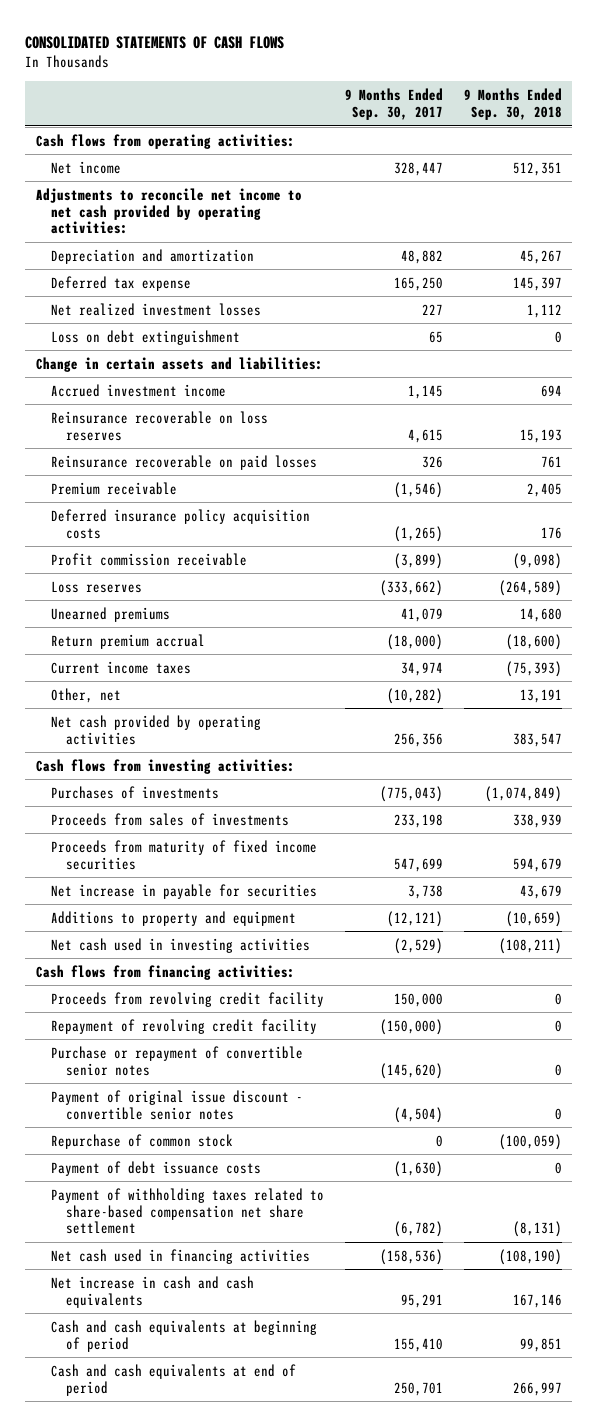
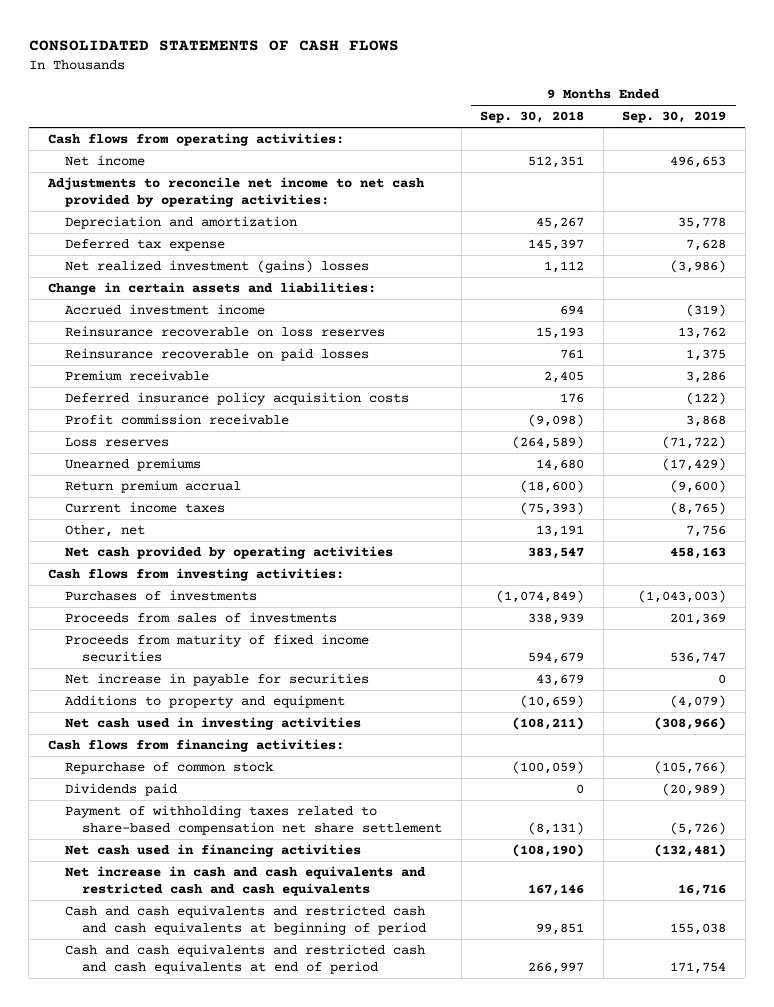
[344,88,443,120] 9 Months Ended Sep. 30, 2017 -> none
none -> [622,111,727,124] Sep. 30, 2019
[51,329,241,345] Loss on debt extinguishment -> none
[51,302,262,316] Net realized investment losses -> [64,260,369,274] Net realized investment (gains) losses
[51,991,325,1007] Proceeds from revolving credit facility -> none
[51,1018,318,1034] Repayment of revolving credit facility -> none
[51,1045,304,1076] Purchase or repayment of convertible senior notes -> none
[51,1089,304,1120] Payment of original issue discount - convertible senior notes -> none
[51,1160,262,1176] Payment of debt issuance costs -> none
none -> [64,783,177,797] Dividends paid
[51,1275,255,1308] Net increase in cash and cash equivalents -> [64,866,426,896] Net increase in cash and cash equivalents and restricted cash and cash equivalents
[51,1319,318,1352] Cash and cash equivalents at beginning of period -> [64,905,426,935] Cash and cash equivalents and restricted cash and cash equivalents at beginning of period
[51,1363,297,1396] Cash and cash equivalents at end of period -> [64,944,425,974] Cash and cash equivalents and restricted cash and cash equivalents at end of period

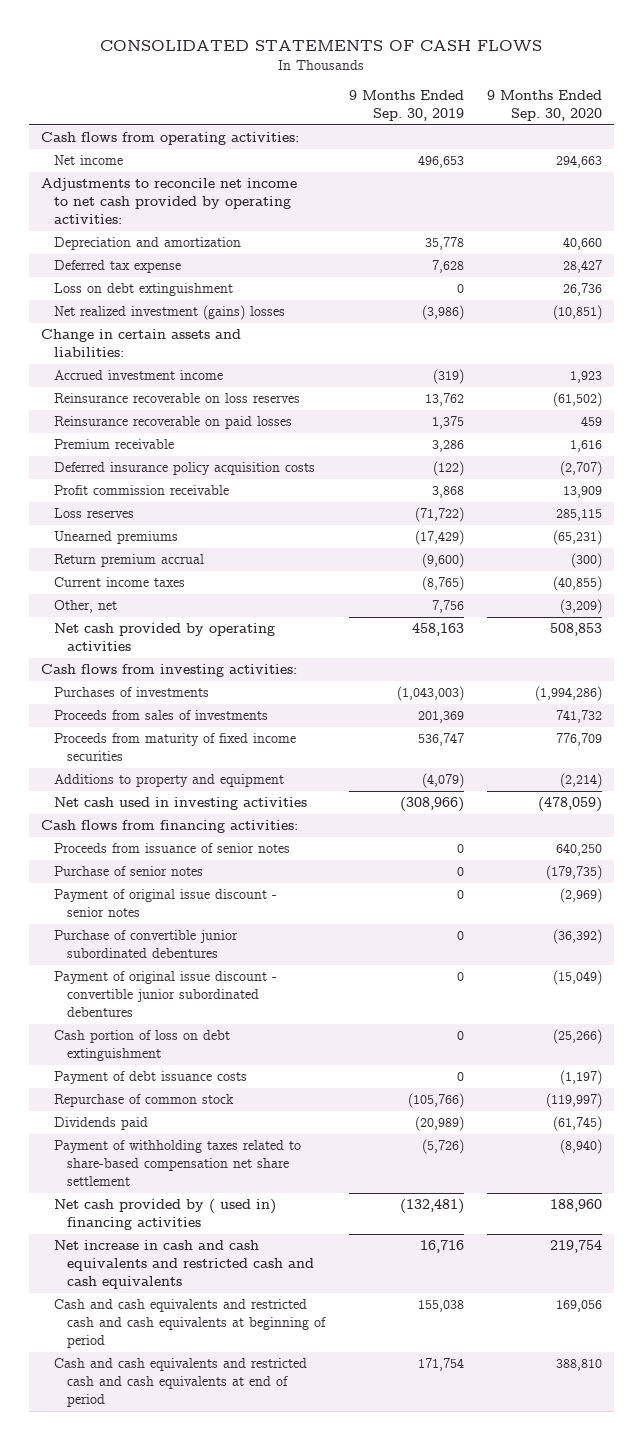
[480,111,585,124] Sep. 30, 2018 -> none
none -> [487,90,603,122] 9 Months Ended Sep. 30, 2020
none -> [54,283,234,297] Loss on debt extinguishment
[64,673,369,687] Net increase in payable for securities -> none
none -> [54,843,291,854] Proceeds from issuance of senior notes
none -> [54,866,204,877] Purchase of senior notes
none -> [54,889,278,918] Payment of original issue discount - senior notes
none -> [54,930,239,959] Purchase of convertible junior subordinated debentures
none -> [54,971,278,1018] Payment of original issue discount - convertible junior subordinated debentures
none -> [54,1030,231,1062] Cash portion of loss on debt extinguishment
none -> [54,1071,248,1085] Payment of debt issuance costs
[64,844,361,858] Net cash used in financing activities -> [54,1199,277,1231] Net cash provided by ( used in) financing activities

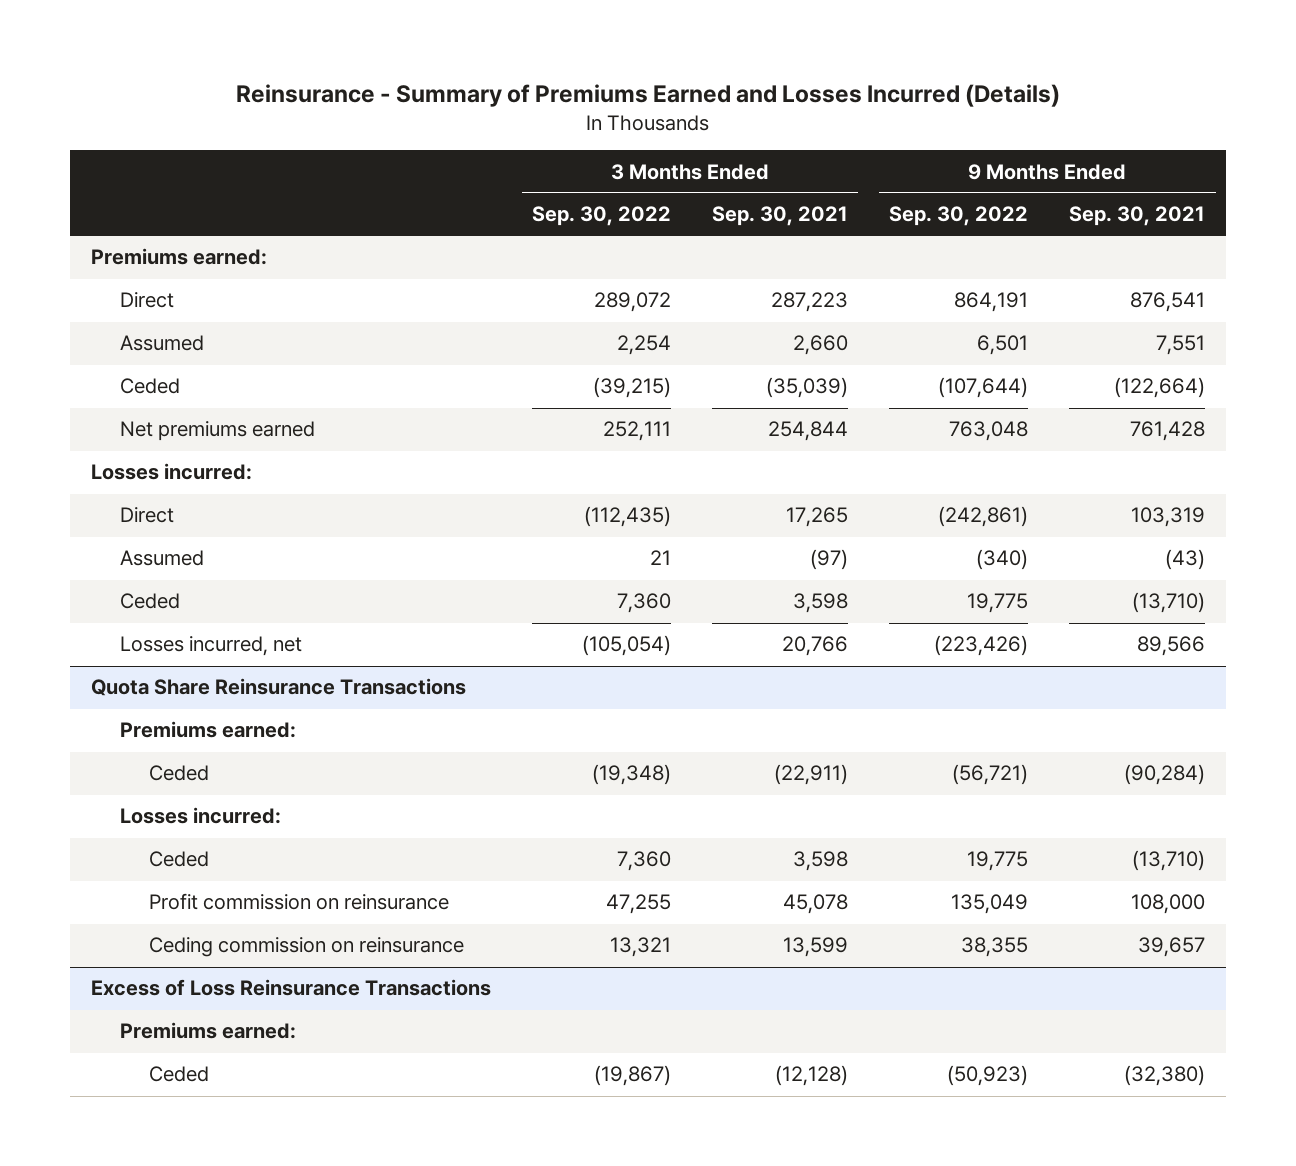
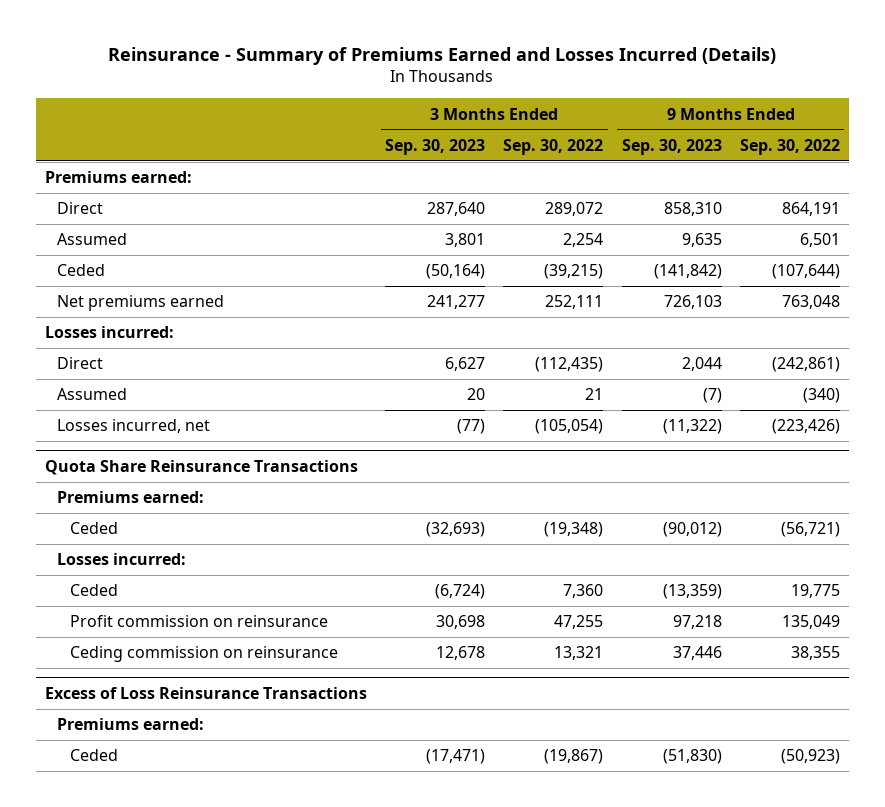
[712,206,849,227] Sep. 30, 2021 -> none
[1069,206,1206,227] Sep. 30, 2021 -> none
none -> [385,138,486,155] Sep. 30, 2023
none -> [621,138,722,155] Sep. 30, 2023
[119,593,180,610] Ceded -> none

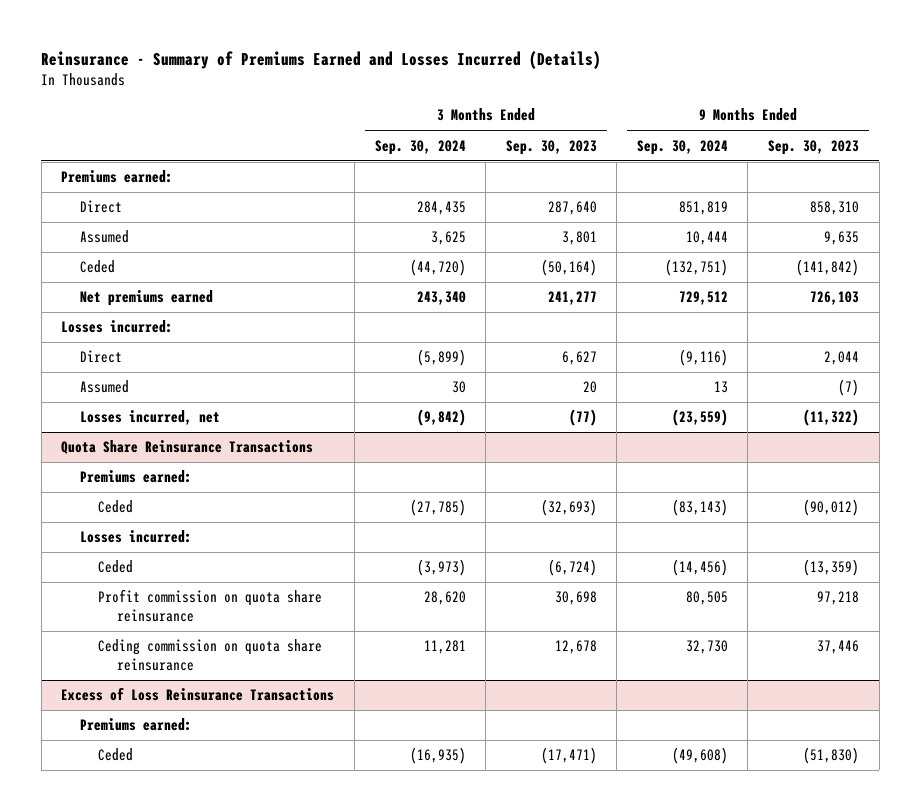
[503,138,604,155] Sep. 30, 2022 -> none
[739,138,840,155] Sep. 30, 2022 -> none
none -> [374,139,466,155] Sep. 30, 2024
none -> [636,139,728,155] Sep. 30, 2024
[69,615,328,628] Profit commission on reinsurance -> [98,589,323,623] Profit commission on quota share reinsurance
[69,646,338,663] Ceding commission on reinsurance -> [98,639,323,672] Ceding commission on quota share reinsurance

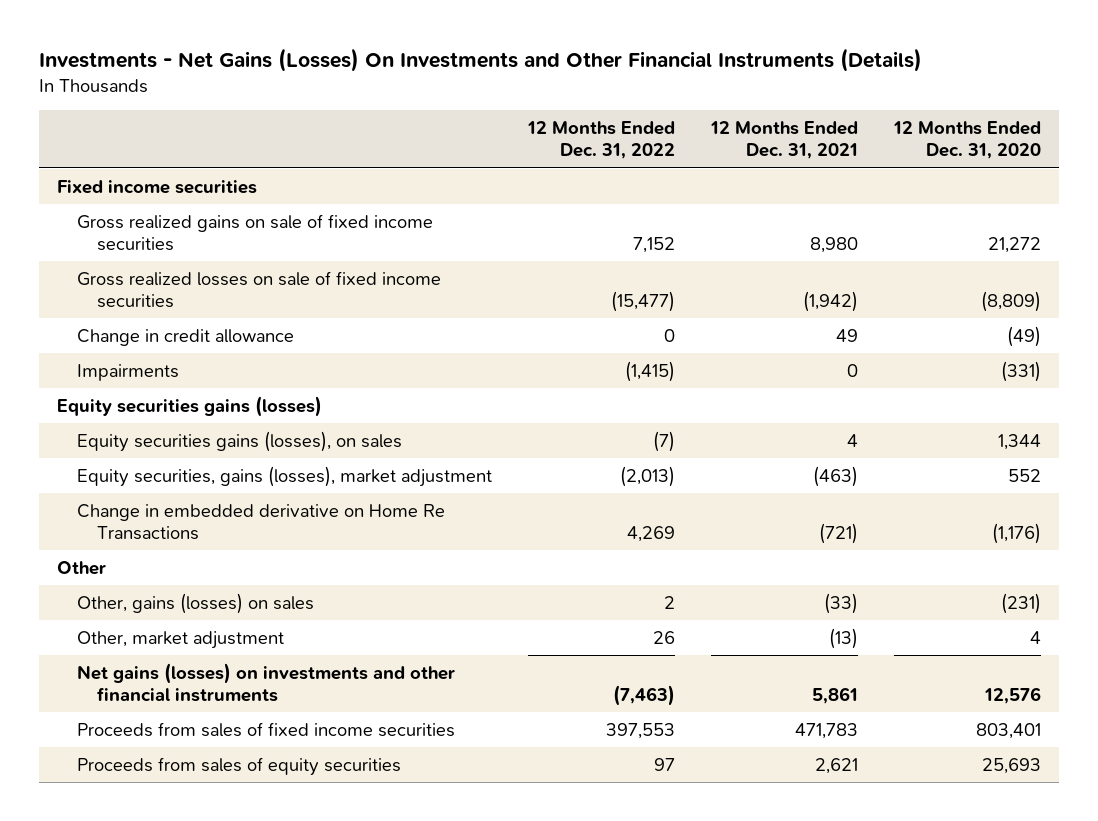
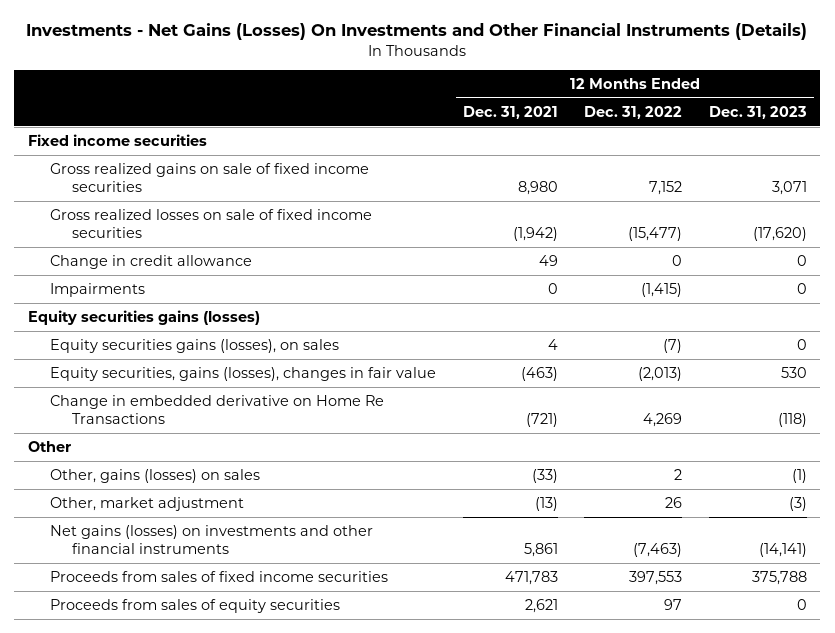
[893,120,1042,160] 12 Months Ended Dec. 31, 2020 -> none
none -> [709,105,808,119] Dec. 31, 2023
[77,465,493,487] Equity securities, gains (losses), market adjustment -> [49,366,436,381] Equity securities, gains (losses), changes in fair value

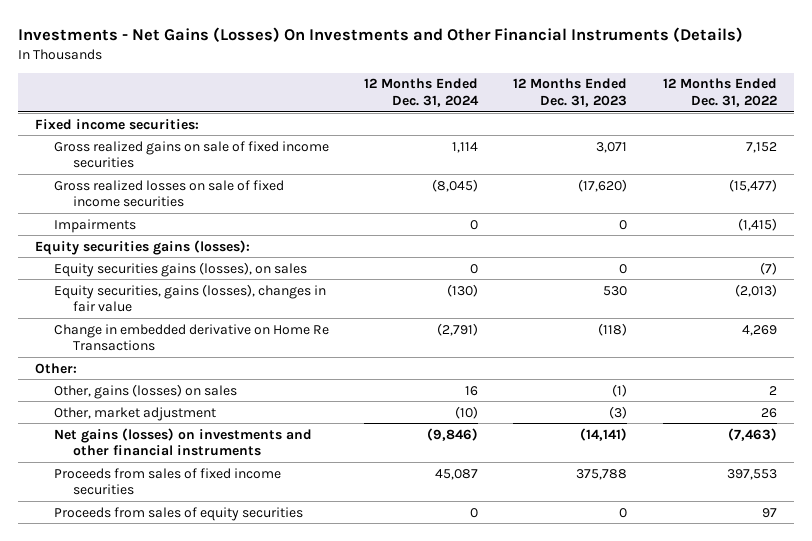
[462,105,558,119] Dec. 31, 2021 -> none
none -> [364,78,480,107] 12 Months Ended Dec. 31, 2024
[27,133,207,146] Fixed income securities -> [35,118,200,130] Fixed income securities:
[49,254,252,269] Change in credit allowance -> none
[27,309,260,325] Equity securities gains (losses) -> [35,239,251,255] Equity securities gains (losses):
[27,440,71,452] Other -> [35,362,78,374] Other:

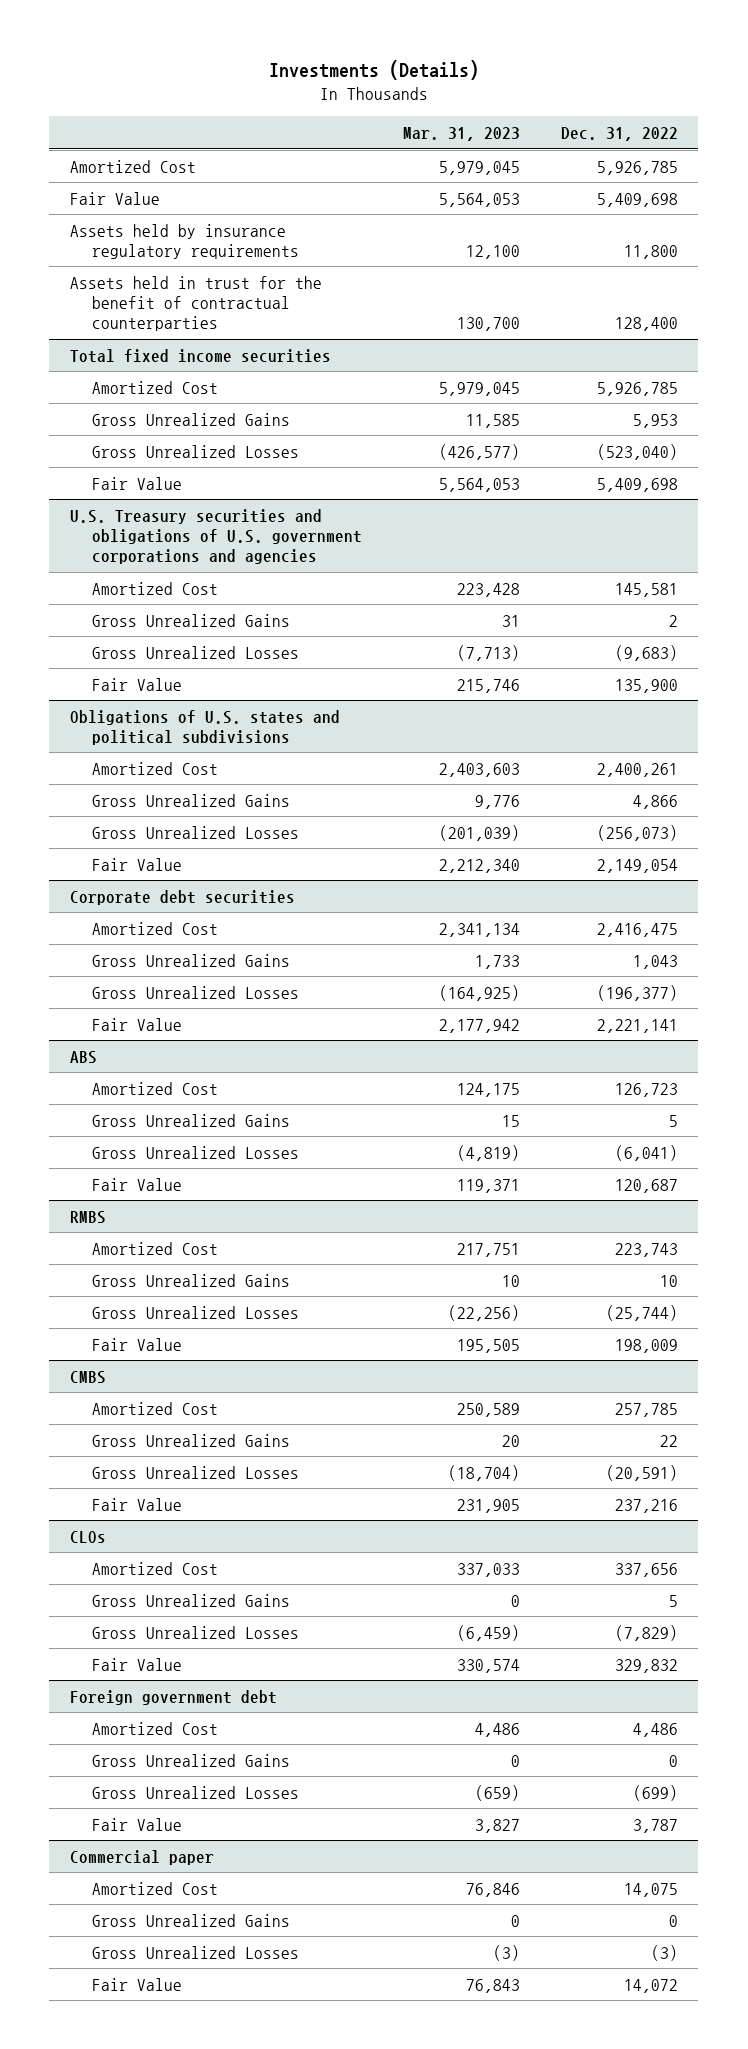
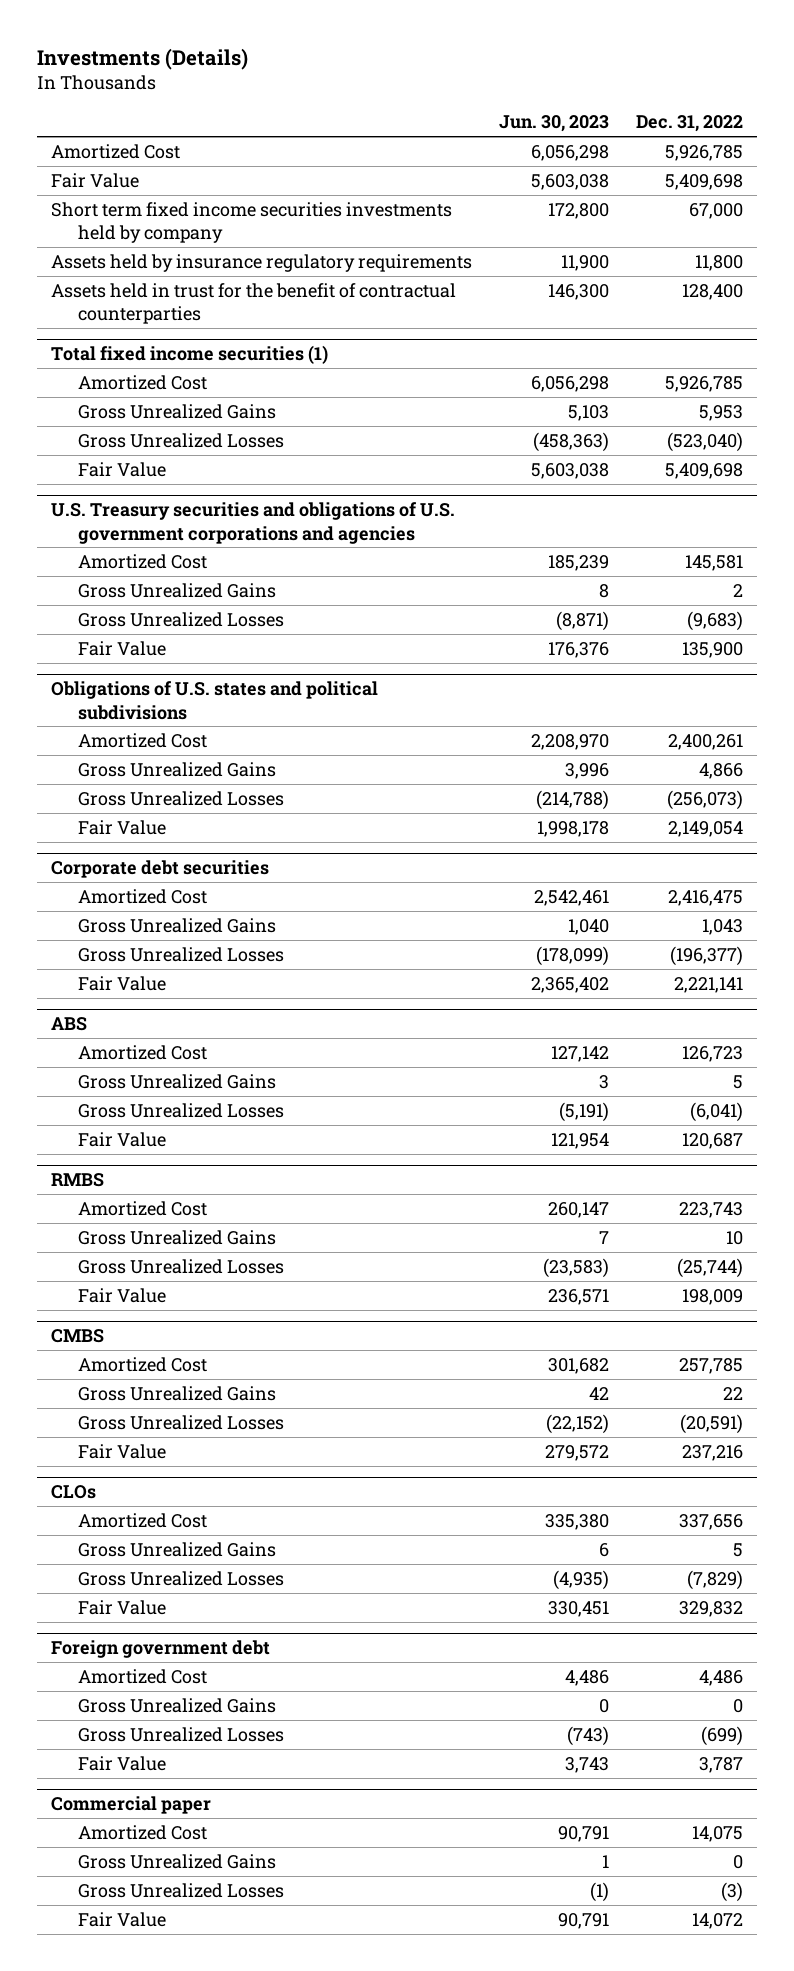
[402,126,520,141] Mar. 31, 2023 -> none
none -> [498,115,609,133] Jun. 30, 2023
none -> [50,201,452,244] Short term fixed income securities investments held by company
[69,348,331,363] Total fixed income securities -> [50,345,328,365] Total fixed income securities (1)

